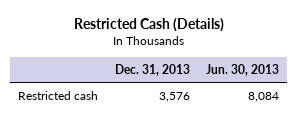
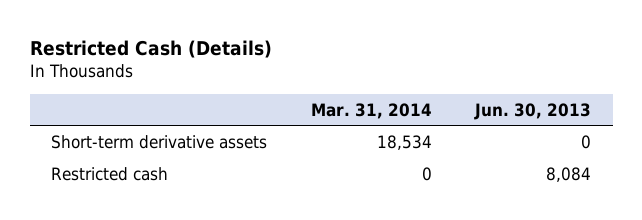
[114,63,190,76] Dec. 31, 2013 -> none
none -> [310,102,432,119] Mar. 31, 2014
none -> [51,134,268,149] Short-term derivative assets

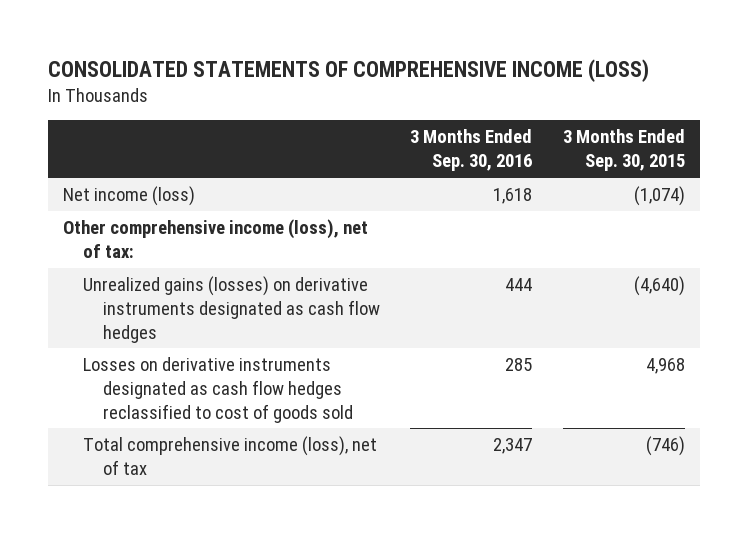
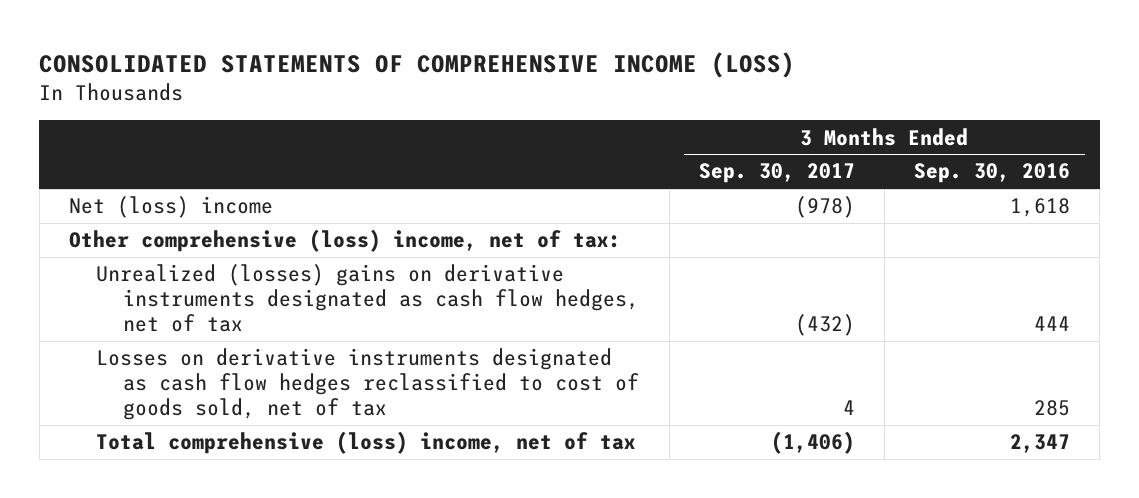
[563,129,686,172] 3 Months Ended Sep. 30, 2015 -> none
none -> [698,163,855,184] Sep. 30, 2017
[62,185,195,206] Net income (loss) -> [69,196,274,219] Net (loss) income
[62,218,368,258] Other comprehensive income (loss), net of tax: -> [69,229,622,253] Other comprehensive (loss) income, net of tax:
[82,275,380,343] Unrealized gains (losses) on derivative instruments designated as cash flow hedges -> [96,264,640,332] Unrealized (losses) gains on derivative instruments designated as cash flow hedges, net of tax
[82,356,353,423] Losses on derivative instruments designated as cash flow hedges reclassified to cost of goods sold -> [96,348,640,420] Losses on derivative instruments designated as cash flow hedges reclassified to cost of goods sold, net of tax
[82,435,377,475] Total comprehensive income (loss), net of tax -> [96,431,637,455] Total comprehensive (loss) income, net of tax

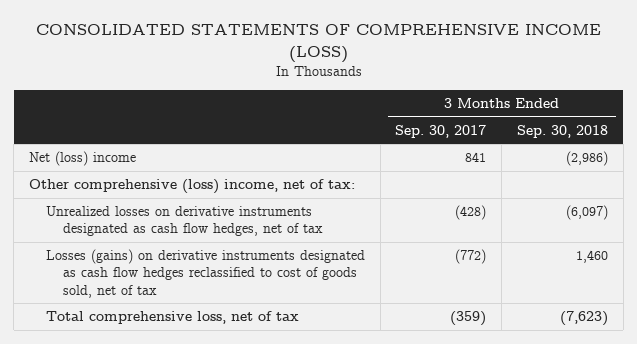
[914,163,1071,184] Sep. 30, 2016 -> none
none -> [517,124,609,138] Sep. 30, 2018
[794,196,855,219] (978) -> [465,152,487,163] 841
[96,264,640,332] Unrealized (losses) gains on derivative instruments designated as cash flow hedges, net of tax -> [45,206,323,237] Unrealized losses on derivative instruments designated as cash flow hedges, net of tax
[794,313,855,336] (432) -> [455,205,487,221] (428)
[96,348,640,420] Losses on derivative instruments designated as cash flow hedges reclassified to cost of goods sold, net of tax -> [45,249,365,298] Losses (gains) on derivative instruments designated as cash flow hedges reclassified to cost of goods sold, net of tax
[842,399,855,415] 4 -> [455,249,487,265] (772)
[96,431,637,455] Total comprehensive (loss) income, net of tax -> [45,311,299,325] Total comprehensive loss, net of tax
[770,431,855,455] (1,406) -> [450,311,487,327] (359)

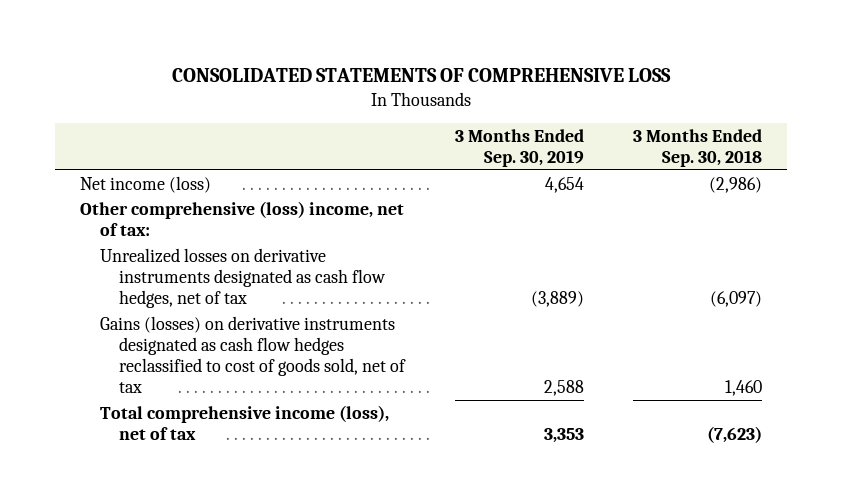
[35,24,601,64] CONSOLIDATED STATEMENTS OF COMPREHENSIVE INCOME (LOSS) -> [172,68,672,83] CONSOLIDATED STATEMENTS OF COMPREHENSIVE LOSS
[395,124,487,138] Sep. 30, 2017 -> none
none -> [454,128,584,168] 3 Months Ended Sep. 30, 2019
[29,151,137,167] Net (loss) income -> [80,175,212,193] Net income (loss)
[45,249,365,298] Losses (gains) on derivative instruments designated as cash flow hedges reclassified to cost of goods sold, net of tax -> [99,315,407,394] Gains (losses) on derivative instruments designated as cash flow hedges reclassified to cost of goods sold, net of tax
[45,311,299,325] Total comprehensive loss, net of tax -> [99,404,389,440] Total comprehensive income (loss), net of tax

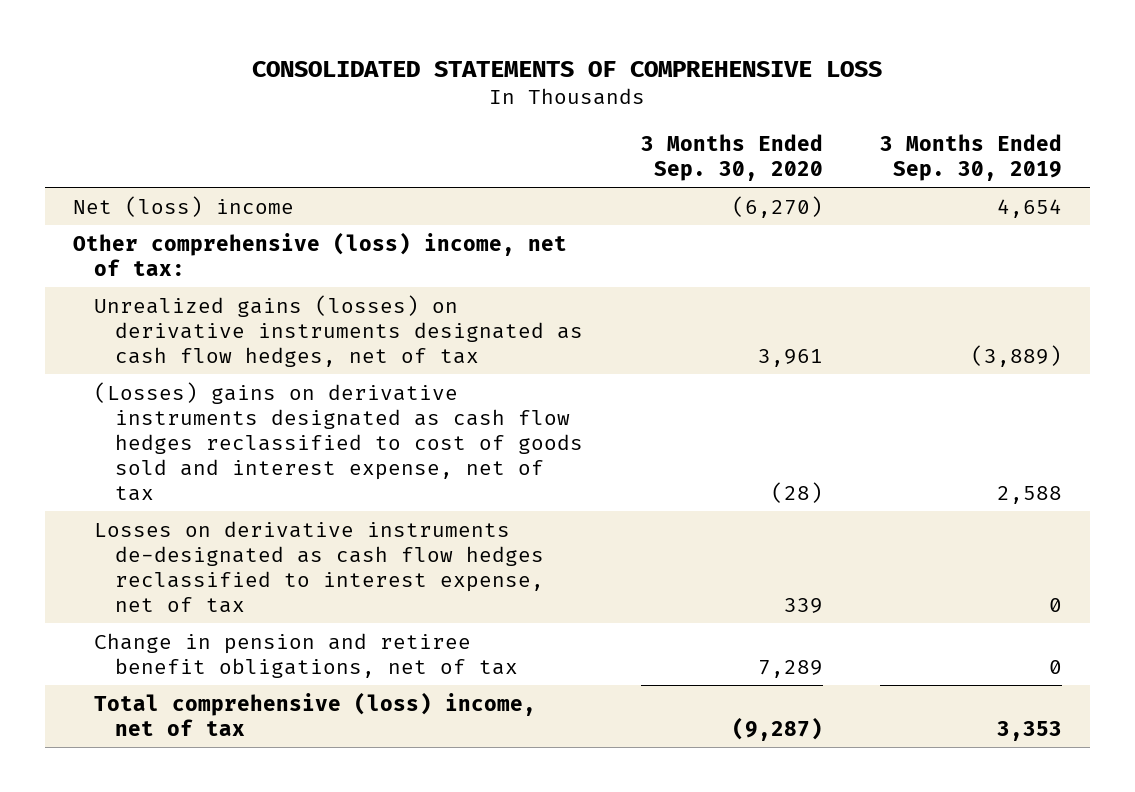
[632,128,762,168] 3 Months Ended Sep. 30, 2018 -> none
none -> [640,133,823,181] 3 Months Ended Sep. 30, 2020
[80,175,212,193] Net income (loss) -> [73,195,295,217] Net (loss) income
[99,247,387,309] Unrealized losses on derivative instruments designated as cash flow hedges, net of tax -> [94,294,584,367] Unrealized gains (losses) on derivative instruments designated as cash flow hedges, net of tax
[99,315,407,394] Gains (losses) on derivative instruments designated as cash flow hedges reclassified to cost of goods sold, net of tax -> [94,381,584,501] (Losses) gains on derivative instruments designated as cash flow hedges reclassified to cost of goods sold and interest expense, net of tax
none -> [94,520,545,613] Losses on derivative instruments de-designated as cash flow hedges reclassified to interest expense, net of tax
none -> [94,632,519,678] Change in pension and retiree benefit obligations, net of tax
[99,404,389,440] Total comprehensive income (loss), net of tax -> [94,691,537,736] Total comprehensive (loss) income, net of tax

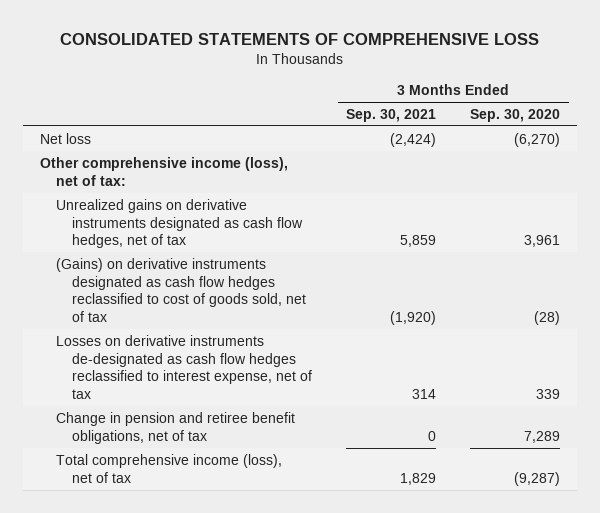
[879,133,1062,181] 3 Months Ended Sep. 30, 2019 -> none
none -> [346,108,437,122] Sep. 30, 2021
[73,195,295,217] Net (loss) income -> [40,132,92,144] Net loss
[73,231,568,276] Other comprehensive (loss) income, net of tax: -> [40,156,289,186] Other comprehensive income (loss), net of tax:
[94,294,584,367] Unrealized gains (losses) on derivative instruments designated as cash flow hedges, net of tax -> [56,198,303,249] Unrealized gains on derivative instruments designated as cash flow hedges, net of tax
[94,381,584,501] (Losses) gains on derivative instruments designated as cash flow hedges reclassified to cost of goods sold and interest expense, net of tax -> [56,257,306,323] (Gains) on derivative instruments designated as cash flow hedges reclassified to cost of goods sold, net of tax
[94,691,537,736] Total comprehensive (loss) income, net of tax -> [56,453,283,483] Total comprehensive income (loss), net of tax

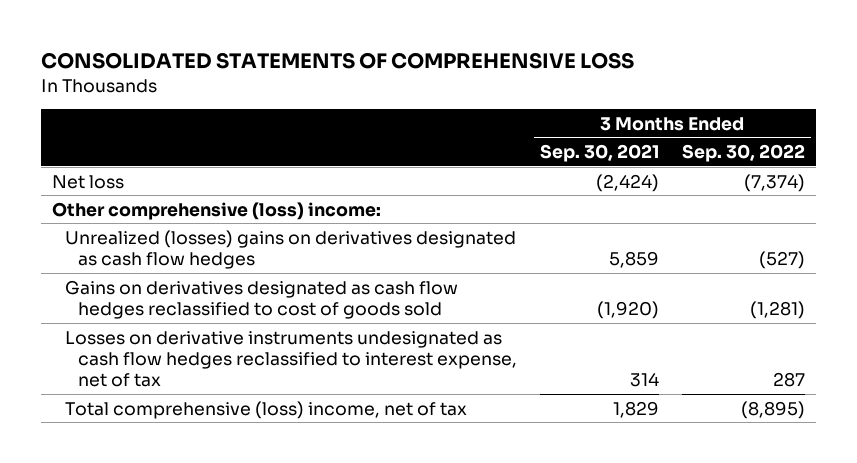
[470,108,561,122] Sep. 30, 2020 -> none
none -> [681,144,805,163] Sep. 30, 2022
[56,411,296,444] Change in pension and retiree benefit obligations, net of tax -> none
[40,156,289,186] Other comprehensive income (loss), net of tax: -> [52,201,382,220] Other comprehensive (loss) income:
[56,198,303,249] Unrealized gains on derivative instruments designated as cash flow hedges, net of tax -> [65,229,517,269] Unrealized (losses) gains on derivatives designated as cash flow hedges
[56,257,306,323] (Gains) on derivative instruments designated as cash flow hedges reclassified to cost of goods sold, net of tax -> [65,279,459,319] Gains on derivatives designated as cash flow hedges reclassified to cost of goods sold
[56,334,312,400] Losses on derivative instruments de-designated as cash flow hedges reclassified to interest expense, net of tax -> [65,330,518,388] Losses on derivative instruments undesignated as cash flow hedges reclassified to interest expense, net of tax
[56,453,283,483] Total comprehensive income (loss), net of tax -> [65,400,468,419] Total comprehensive (loss) income, net of tax

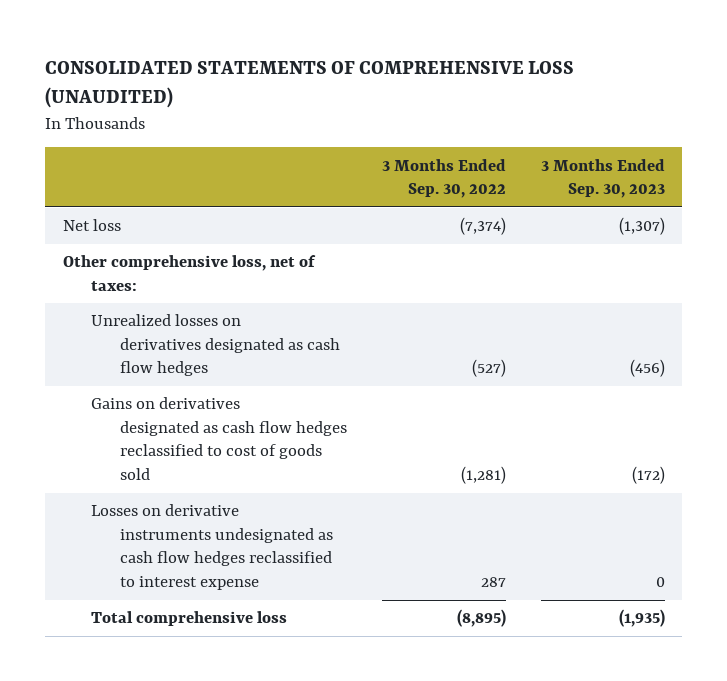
[40,52,634,70] CONSOLIDATED STATEMENTS OF COMPREHENSIVE LOSS -> [45,61,575,109] CONSOLIDATED STATEMENTS OF COMPREHENSIVE LOSS (UNAUDITED)
[539,144,659,163] Sep. 30, 2021 -> none
none -> [540,158,665,199] 3 Months Ended Sep. 30, 2023
[52,201,382,220] Other comprehensive (loss) income: -> [62,255,316,291] Other comprehensive loss, net of taxes:
[65,229,517,269] Unrealized (losses) gains on derivatives designated as cash flow hedges -> [91,314,340,377] Unrealized losses on derivatives designated as cash flow hedges
[65,330,518,388] Losses on derivative instruments undesignated as cash flow hedges reclassified to interest expense, net of tax -> [91,504,333,591] Losses on derivative instruments undesignated as cash flow hedges reclassified to interest expense
[65,400,468,419] Total comprehensive (loss) income, net of tax -> [91,611,288,627] Total comprehensive loss

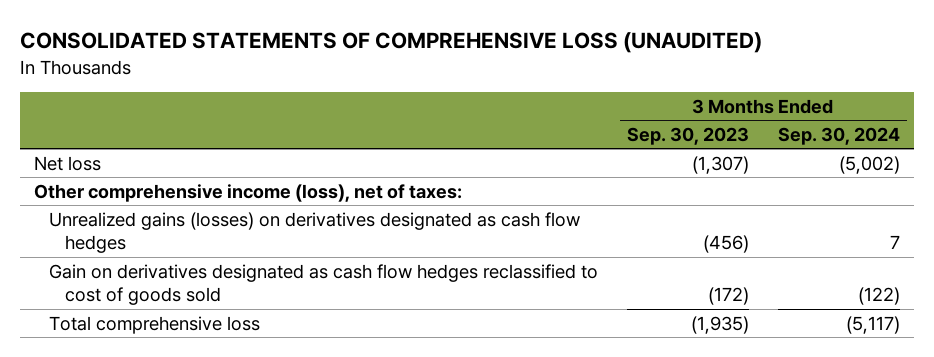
[381,158,506,199] 3 Months Ended Sep. 30, 2022 -> none
none -> [777,126,900,145] Sep. 30, 2024
[91,504,333,591] Losses on derivative instruments undesignated as cash flow hedges reclassified to interest expense -> none
[62,255,316,291] Other comprehensive loss, net of taxes: -> [33,183,462,202] Other comprehensive income (loss), net of taxes:
[91,314,340,377] Unrealized losses on derivatives designated as cash flow hedges -> [49,211,581,254] Unrealized gains (losses) on derivatives designated as cash flow hedges
[91,397,347,481] Gains on derivatives designated as cash flow hedges reclassified to cost of goods sold -> [49,263,599,306] Gain on derivatives designated as cash flow hedges reclassified to cost of goods sold

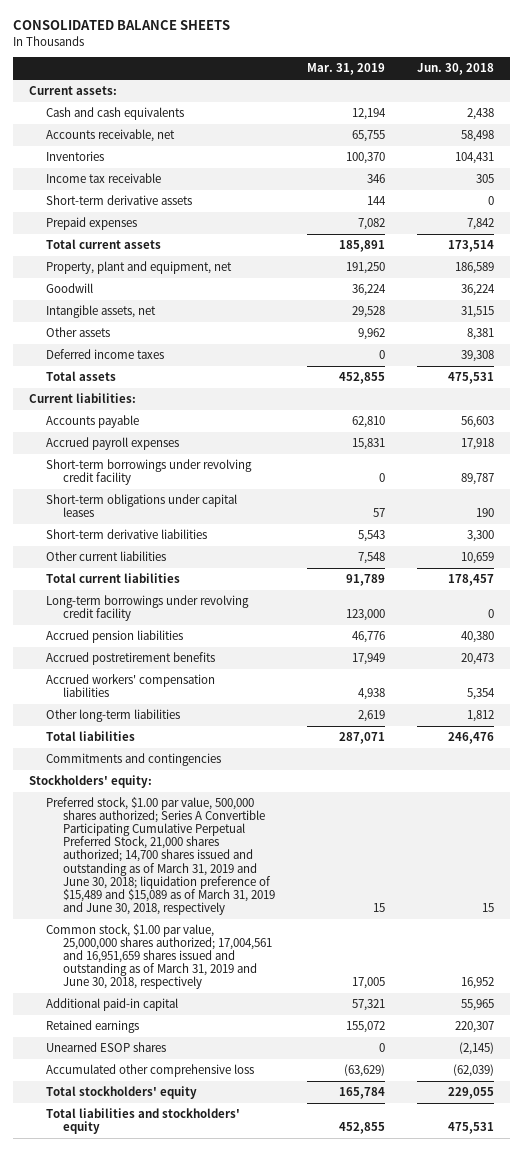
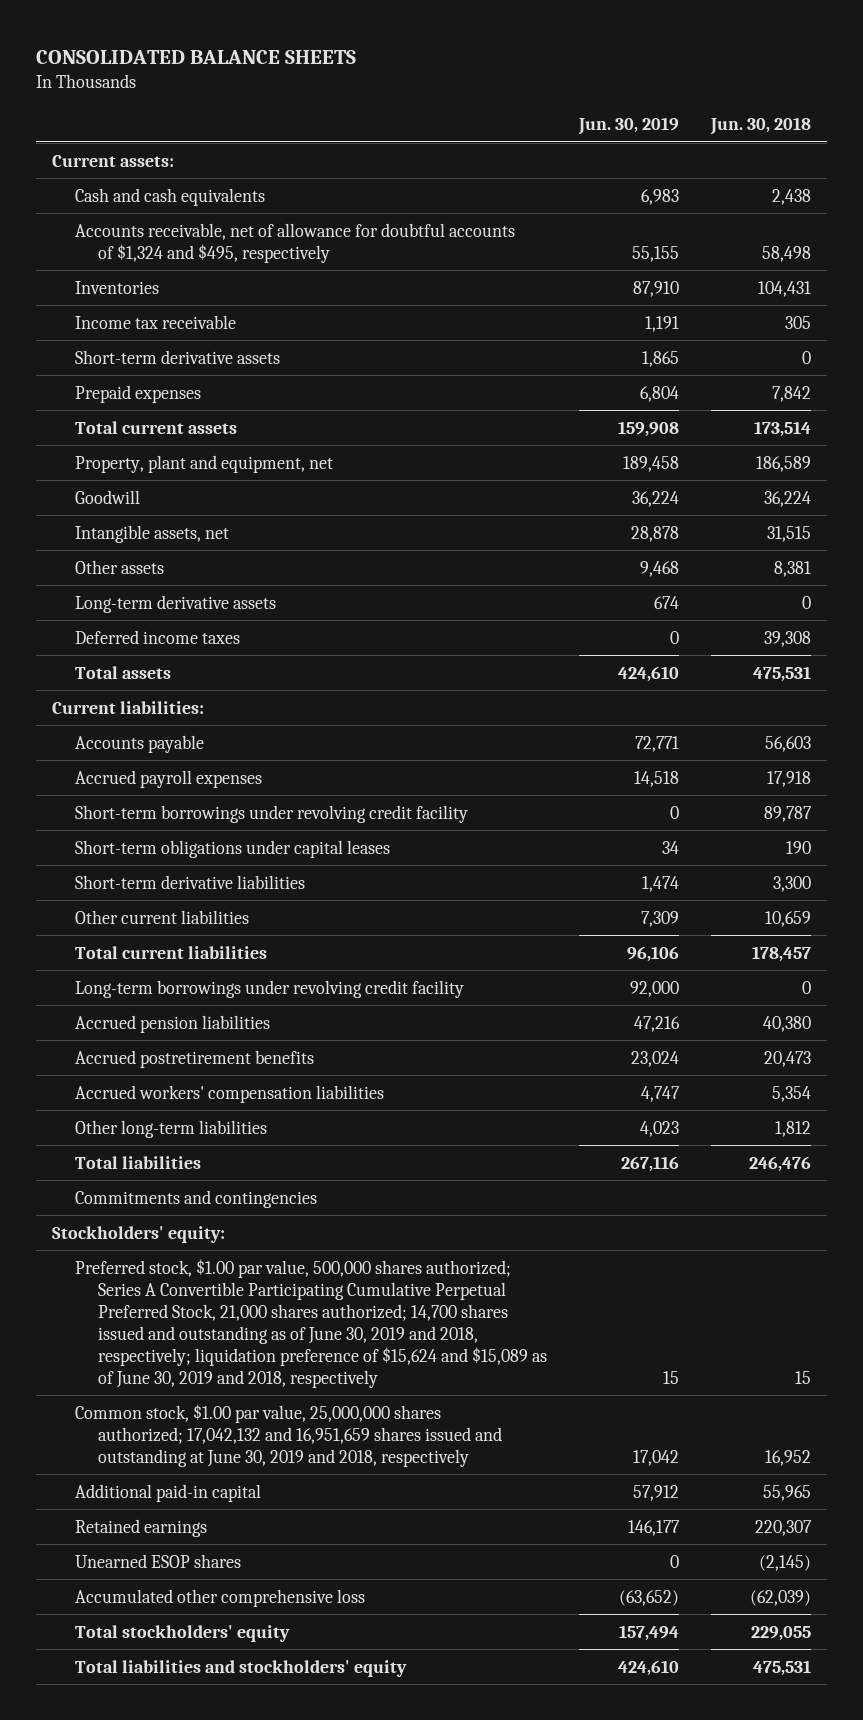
[306,63,385,76] Mar. 31, 2019 -> none
none -> [578,117,680,136] Jun. 30, 2019
[45,129,175,143] Accounts receivable, net -> [75,222,516,263] Accounts receivable, net of allowance for doubtful accounts of $1,324 and $495, respectively
none -> [75,594,277,613] Long-term derivative assets
[45,797,275,915] Preferred stock, $1.00 par value, 500,000 shares authorized; Series A Convertible Participating Cumulative Perpetual Preferred Stock, 21,000 shares authorized; 14,700 shares issued and outstanding as of March 31, 2019 and June 30, 2018; liquidation preference of $15,489 and $15,089 as of March 31, 2019 and June 30, 2018, respectively -> [75,1258,548,1388] Preferred stock, $1.00 par value, 500,000 shares authorized; Series A Convertible Participating Cumulative Perpetual Preferred Stock, 21,000 shares authorized; 14,700 shares issued and outstanding as of June 30, 2019 and 2018, respectively; liquidation preference of $15,624 and $15,089 as of June 30, 2019 and 2018, respectively
[45,924,272,990] Common stock, $1.00 par value, 25,000,000 shares authorized; 17,004,561 and 16,951,659 shares issued and outstanding as of March 31, 2019 and June 30, 2018, respectively -> [75,1403,503,1467] Common stock, $1.00 par value, 25,000,000 shares authorized; 17,042,132 and 16,951,659 shares issued and outstanding at June 30, 2019 and 2018, respectively

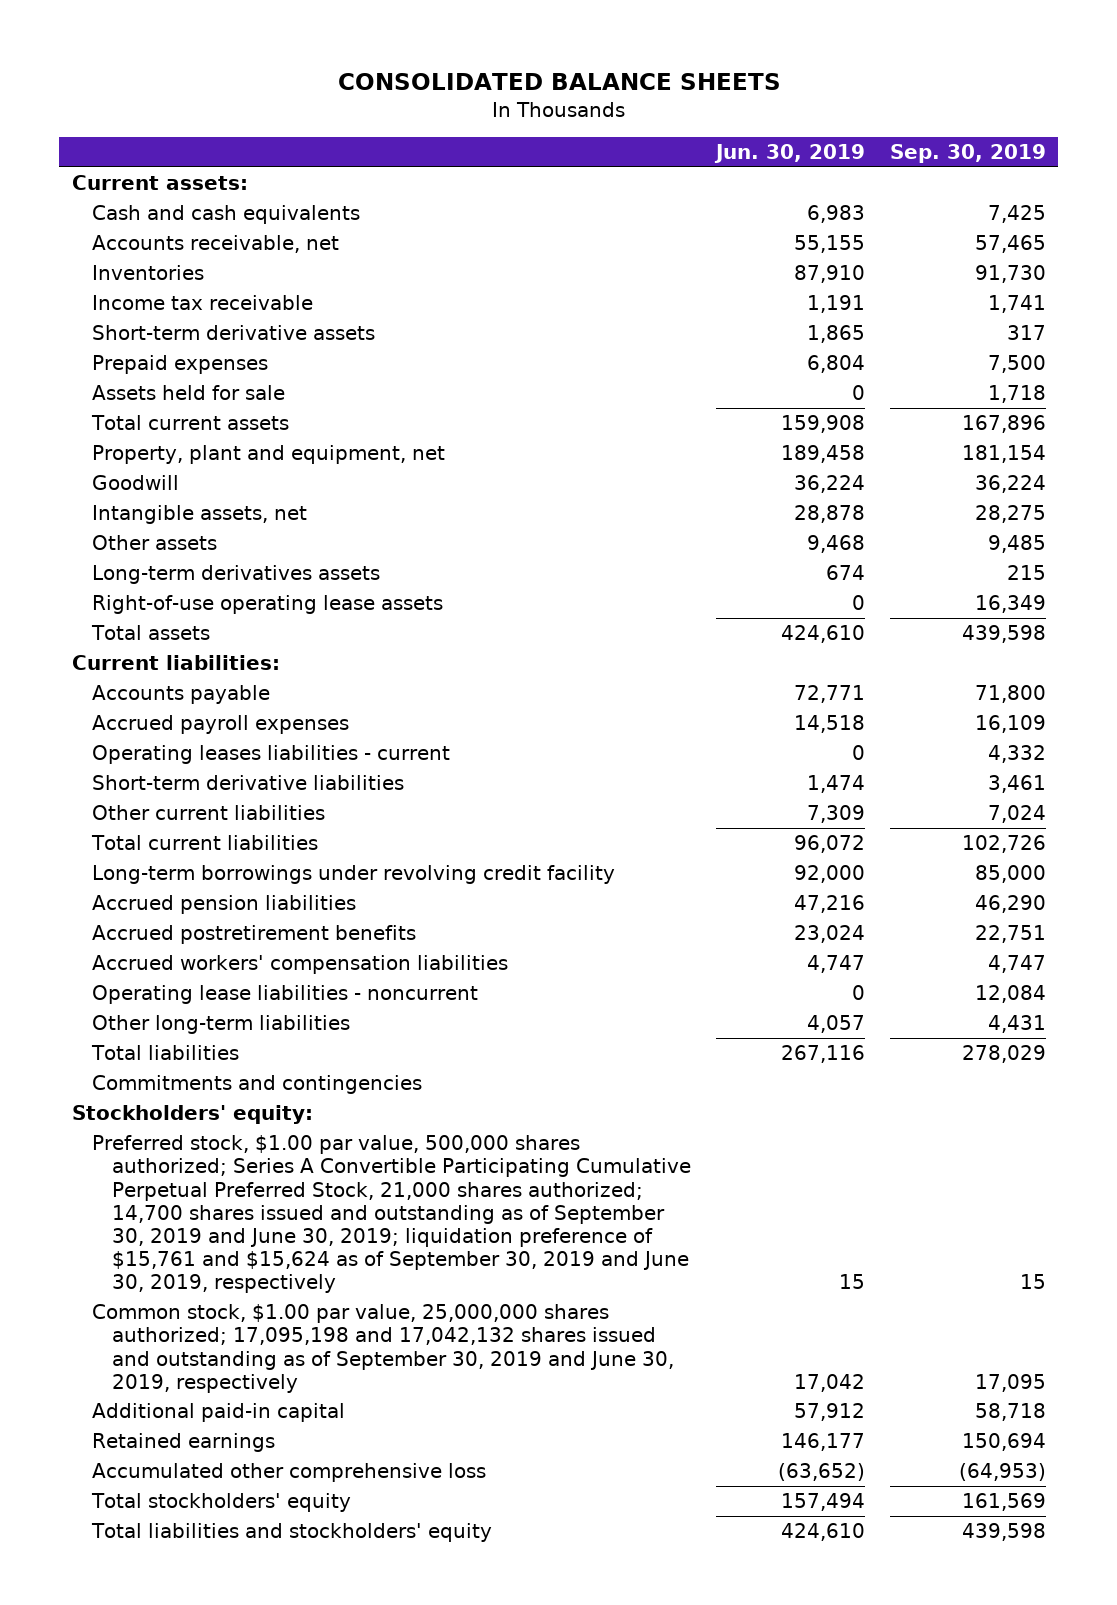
[710,117,812,136] Jun. 30, 2018 -> none
none -> [889,144,1046,164] Sep. 30, 2019
[75,222,516,263] Accounts receivable, net of allowance for doubtful accounts of $1,324 and $495, respectively -> [92,235,340,254] Accounts receivable, net
none -> [92,385,286,401] Assets held for sale
[75,629,241,644] Deferred income taxes -> none
[75,594,277,613] Long-term derivative assets -> [92,565,381,585] Long-term derivatives assets
none -> [92,595,444,615] Right-of-use operating lease assets
[75,804,469,823] Short-term borrowings under revolving credit facility -> none
[75,839,391,858] Short-term obligations under capital leases -> none
none -> [92,745,451,765] Operating leases liabilities - current
[627,945,680,962] 96,106 -> [794,835,866,854] 96,072
none -> [92,985,479,1005] Operating lease liabilities - noncurrent
[640,1120,680,1137] 4,023 -> [807,1015,866,1034] 4,057
[75,1258,548,1388] Preferred stock, $1.00 par value, 500,000 shares authorized; Series A Convertible Participating Cumulative Perpetual Preferred Stock, 21,000 shares authorized; 14,700 shares issued and outstanding as of June 30, 2019 and 2018, respectively; liquidation preference of $15,624 and $15,089 as of June 30, 2019 and 2018, respectively -> [92,1135,692,1294] Preferred stock, $1.00 par value, 500,000 shares authorized; Series A Convertible Participating Cumulative Perpetual Preferred Stock, 21,000 shares authorized; 14,700 shares issued and outstanding as of September 30, 2019 and June 30, 2019; liquidation preference of $15,761 and $15,624 as of September 30, 2019 and June 30, 2019, respectively
[75,1403,503,1467] Common stock, $1.00 par value, 25,000,000 shares authorized; 17,042,132 and 16,951,659 shares issued and outstanding at June 30, 2019 and 2018, respectively -> [92,1304,675,1393] Common stock, $1.00 par value, 25,000,000 shares authorized; 17,095,198 and 17,042,132 shares issued and outstanding as of September 30, 2019 and June 30, 2019, respectively
[75,1553,242,1568] Unearned ESOP shares -> none

